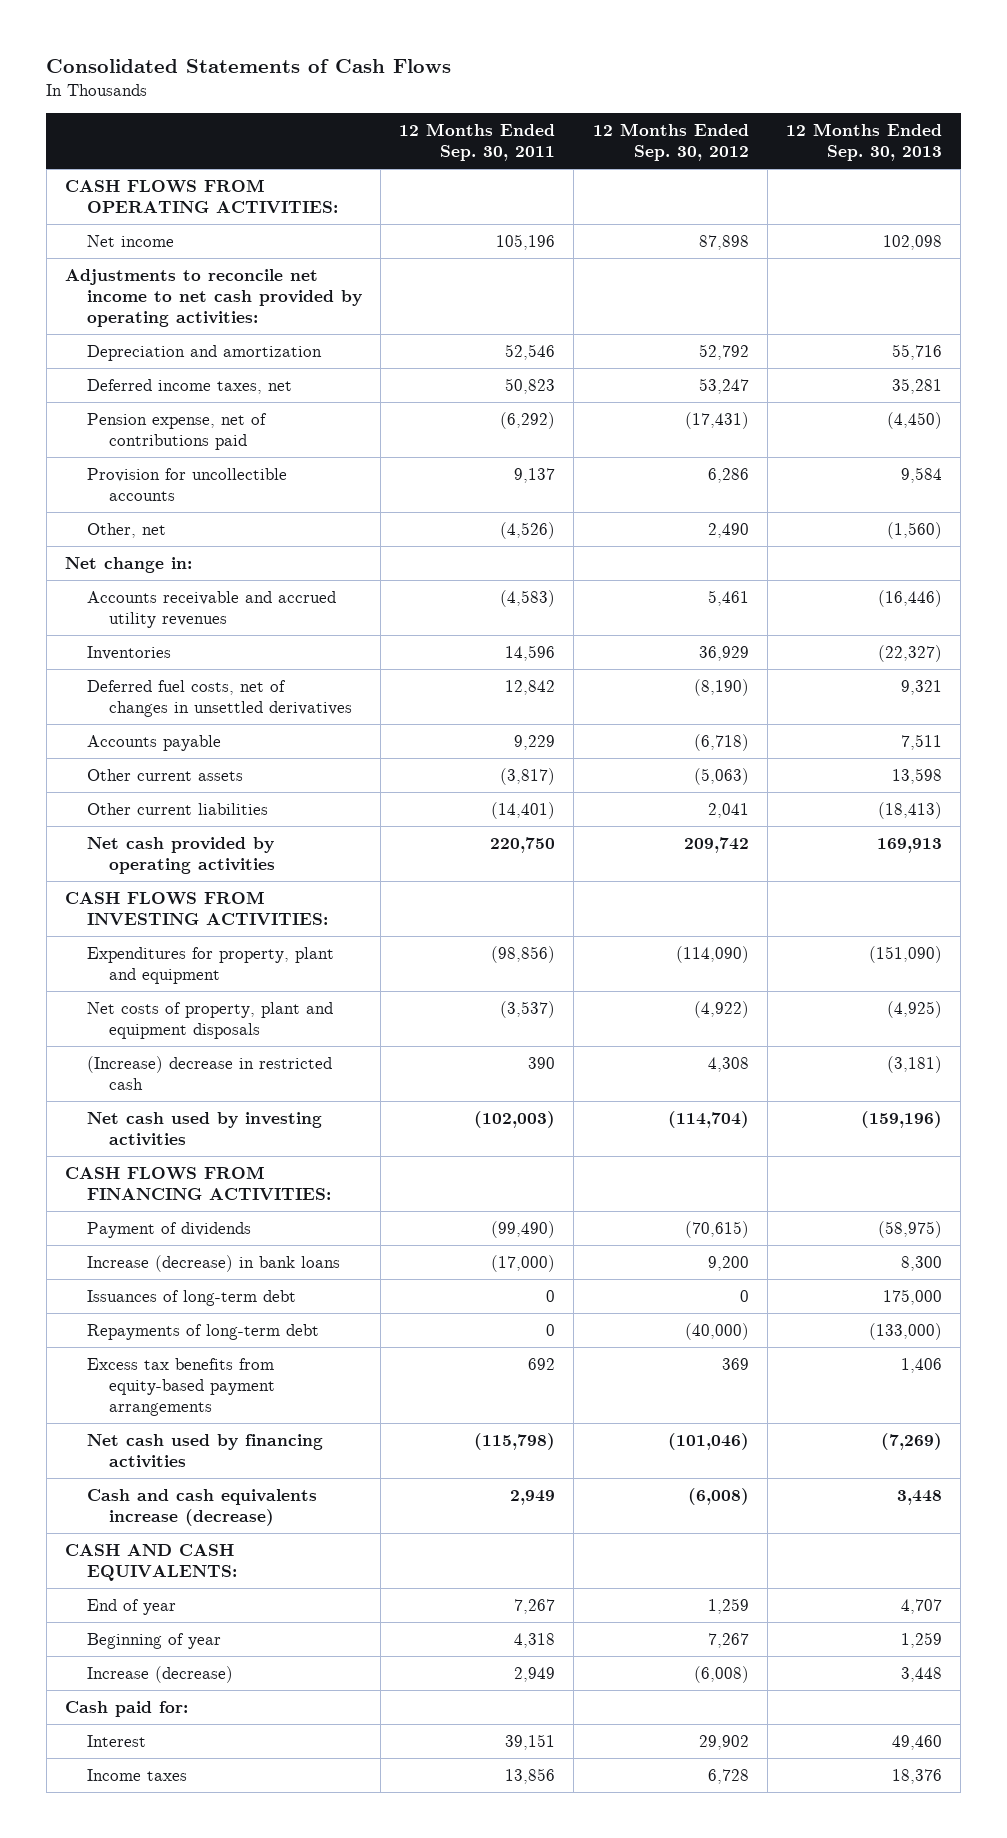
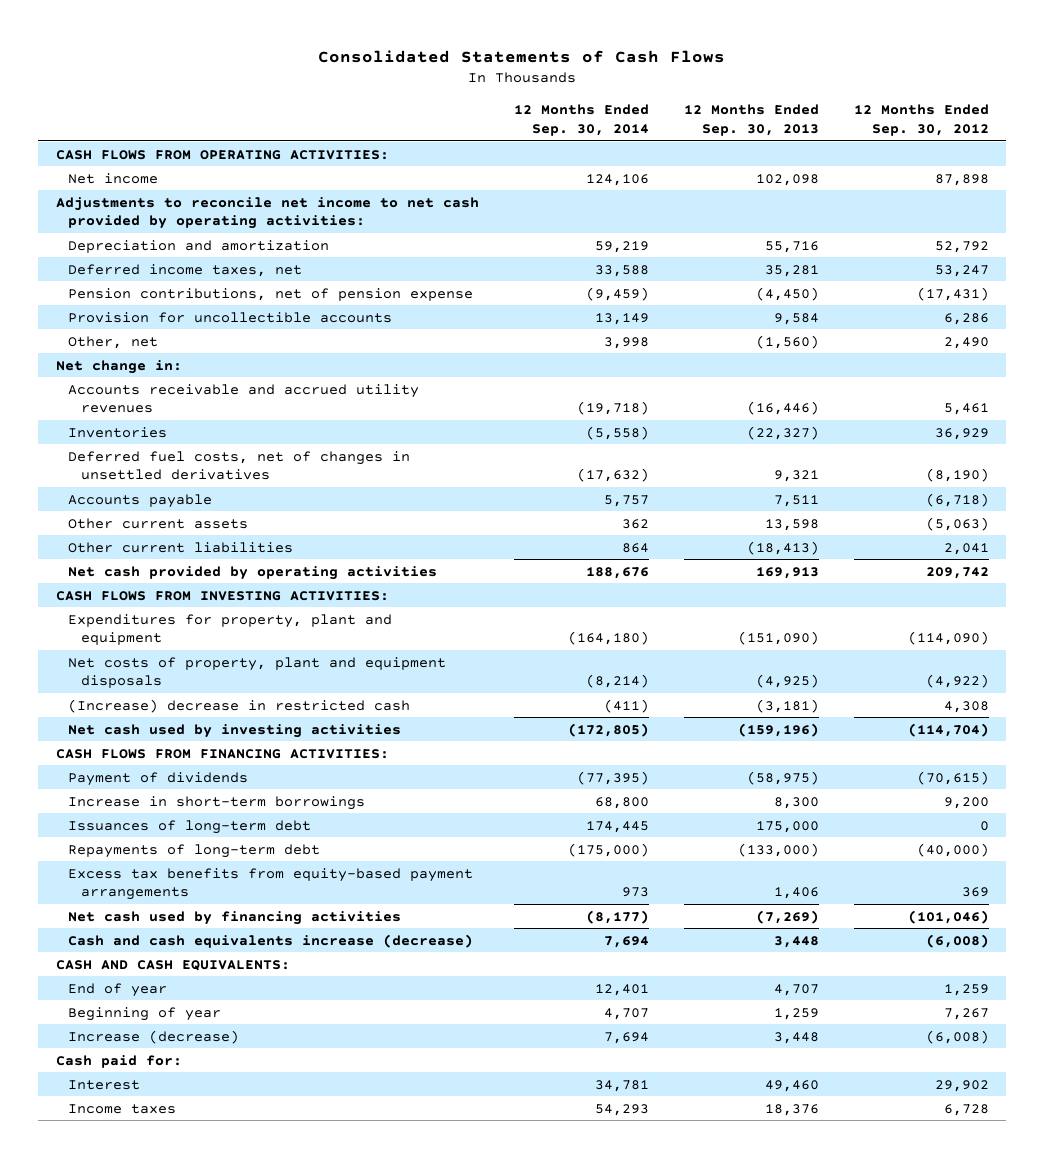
[399,123,556,162] 12 Months Ended Sep. 30, 2011 -> none
none -> [513,104,649,136] 12 Months Ended Sep. 30, 2014
[86,412,267,450] Pension expense, net of contributions paid -> [68,287,474,301] Pension contributions, net of pension expense
[86,1254,340,1272] Increase (decrease) in bank loans -> [68,795,366,810] Increase in short-term borrowings

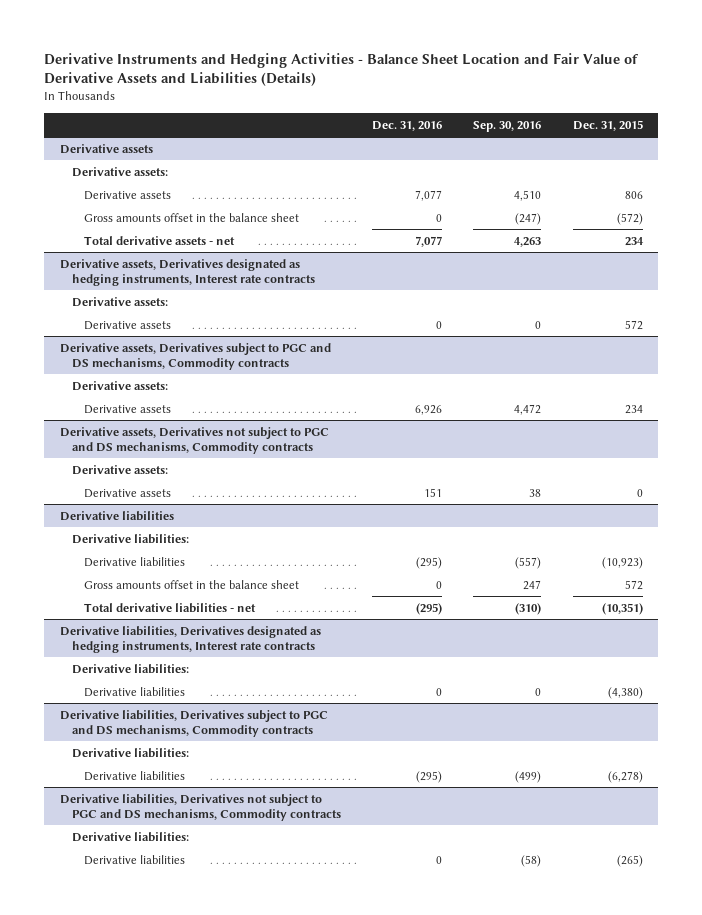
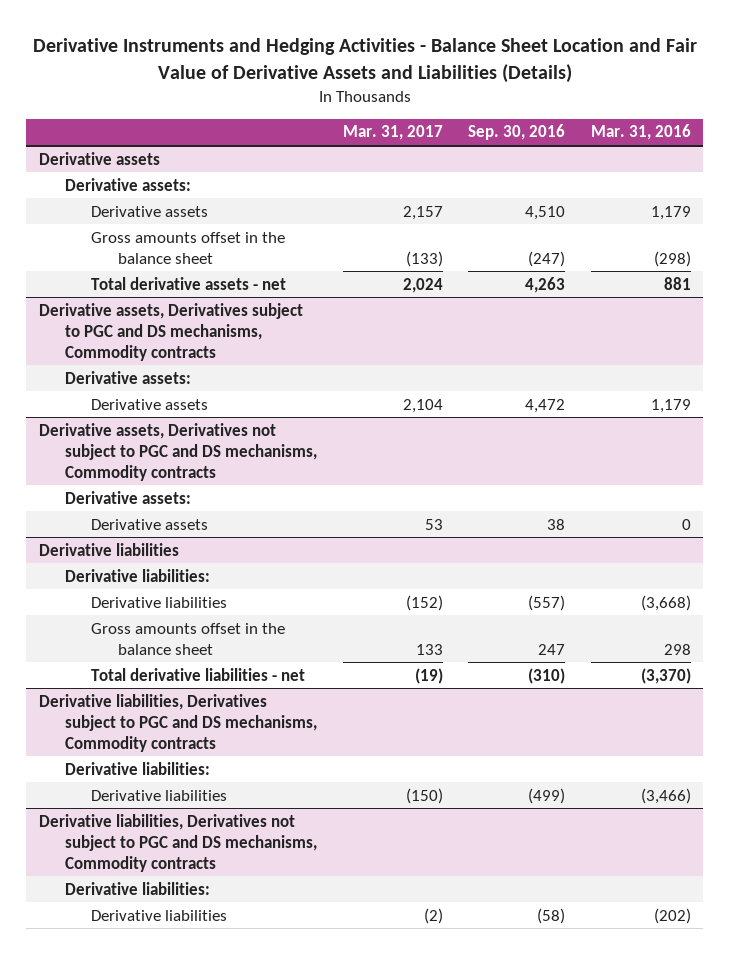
[372,120,443,131] Dec. 31, 2016 -> none
[572,119,643,131] Dec. 31, 2015 -> none
none -> [342,125,443,141] Mar. 31, 2017
none -> [590,124,691,141] Mar. 31, 2016
[59,258,315,286] Derivative assets, Derivatives designated as hedging instruments, Interest rate contracts -> none
[71,296,168,307] Derivative assets: -> none
[84,320,172,330] Derivative assets -> none
[59,625,321,653] Derivative liabilities, Derivatives designated as hedging instruments, Interest rate contracts -> none
[71,663,189,674] Derivative liabilities: -> none
[84,686,186,697] Derivative liabilities -> none

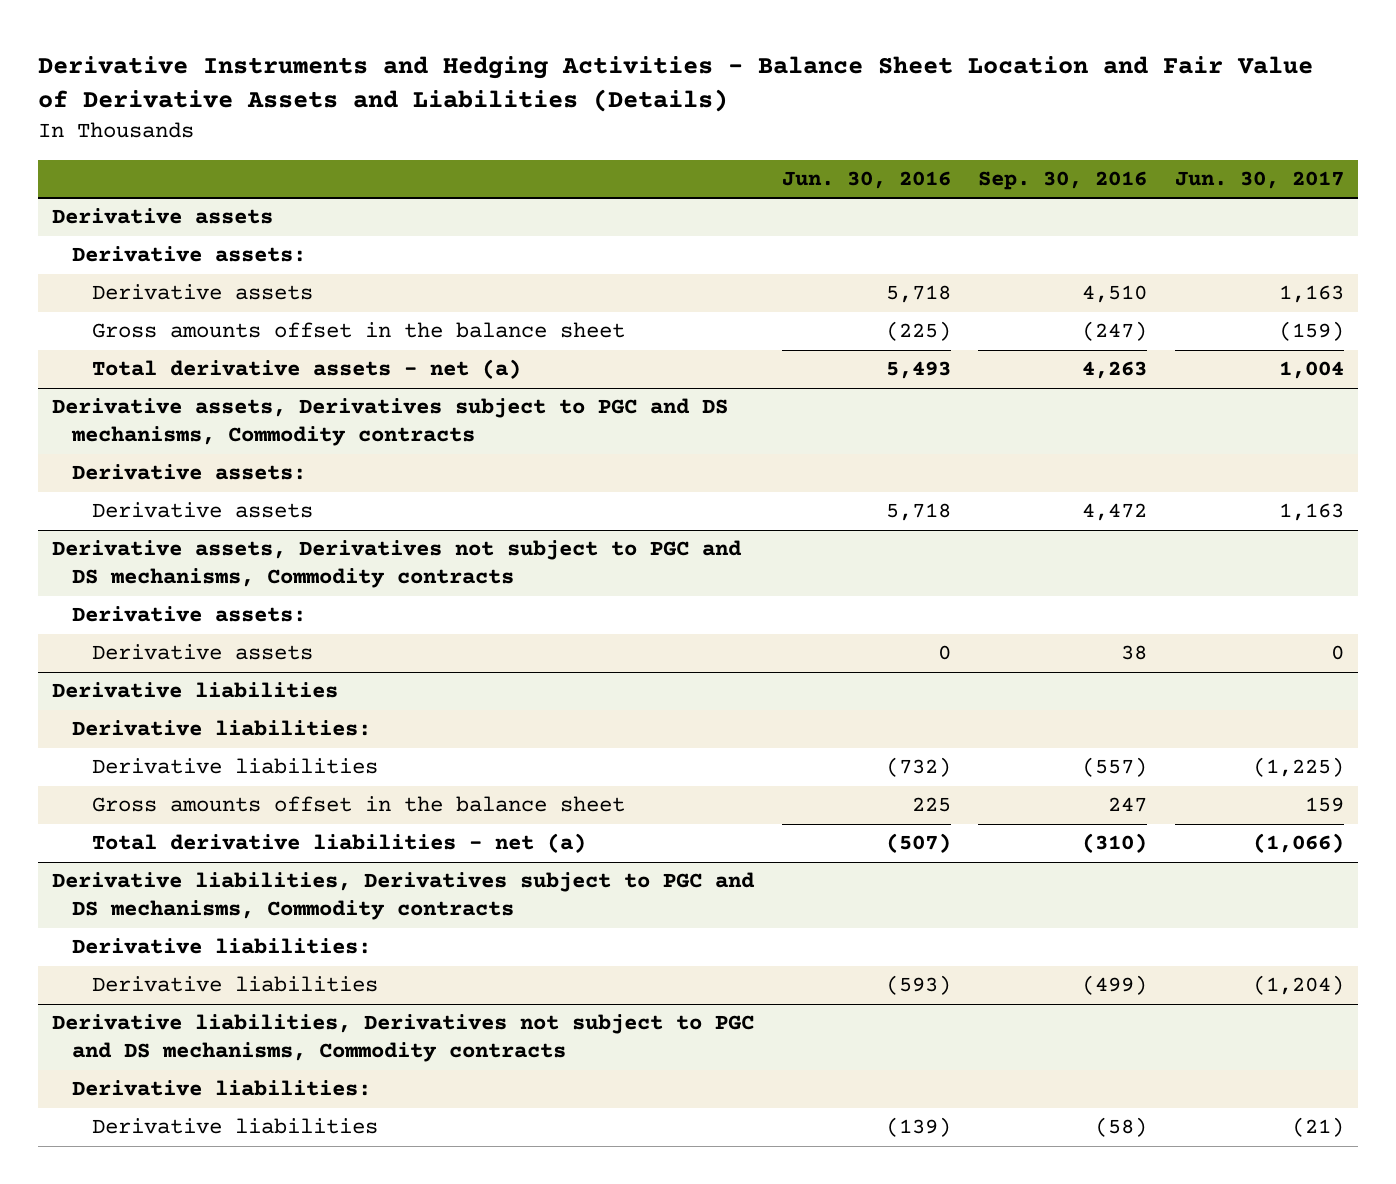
[342,125,443,141] Mar. 31, 2017 -> none
[590,124,691,141] Mar. 31, 2016 -> none
none -> [781,171,951,190] Jun. 30, 2016
none -> [1175,171,1345,190] Jun. 30, 2017
[91,276,287,290] Total derivative assets - net -> [91,359,521,380] Total derivative assets - net (a)
[91,667,306,681] Total derivative liabilities - net -> [91,833,586,854] Total derivative liabilities - net (a)

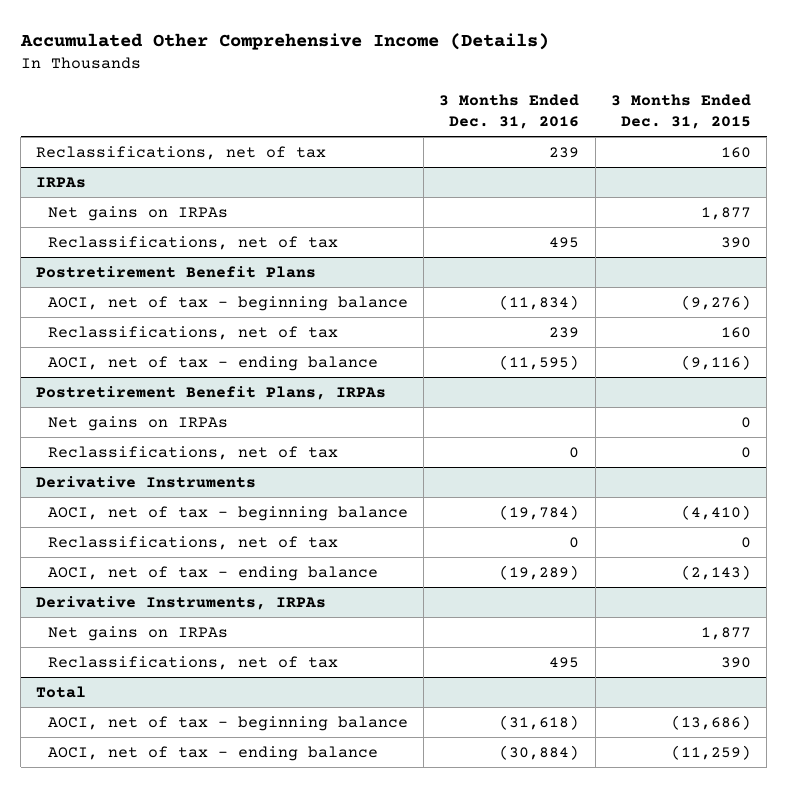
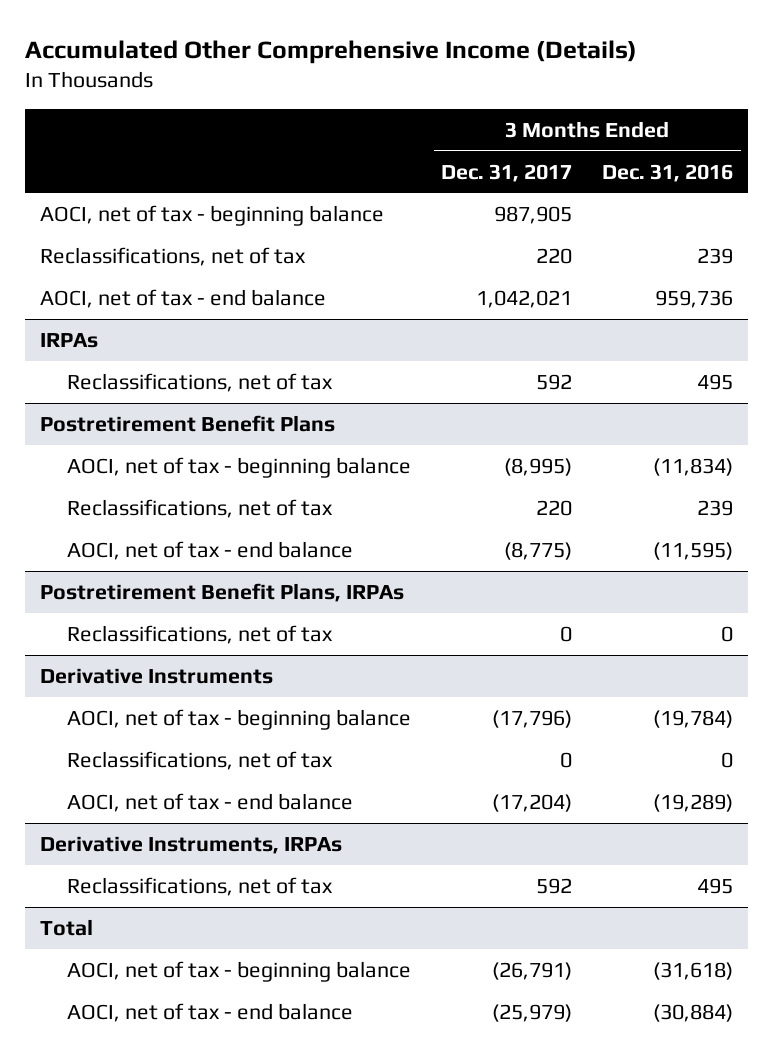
[610,93,751,129] 3 Months Ended Dec. 31, 2015 -> none
none -> [441,163,573,182] Dec. 31, 2017
none -> [39,204,384,226] AOCI, net of tax - beginning balance
none -> [39,288,326,308] AOCI, net of tax - end balance
[48,205,229,221] Net gains on IRPAs -> none
[48,355,379,371] AOCI, net of tax - ending balance -> [67,540,354,560] AOCI, net of tax - end balance
[48,415,229,431] Net gains on IRPAs -> none
[48,565,379,581] AOCI, net of tax - ending balance -> [67,792,354,812] AOCI, net of tax - end balance
[48,625,229,641] Net gains on IRPAs -> none
[48,745,379,761] AOCI, net of tax - ending balance -> [67,1002,354,1022] AOCI, net of tax - end balance

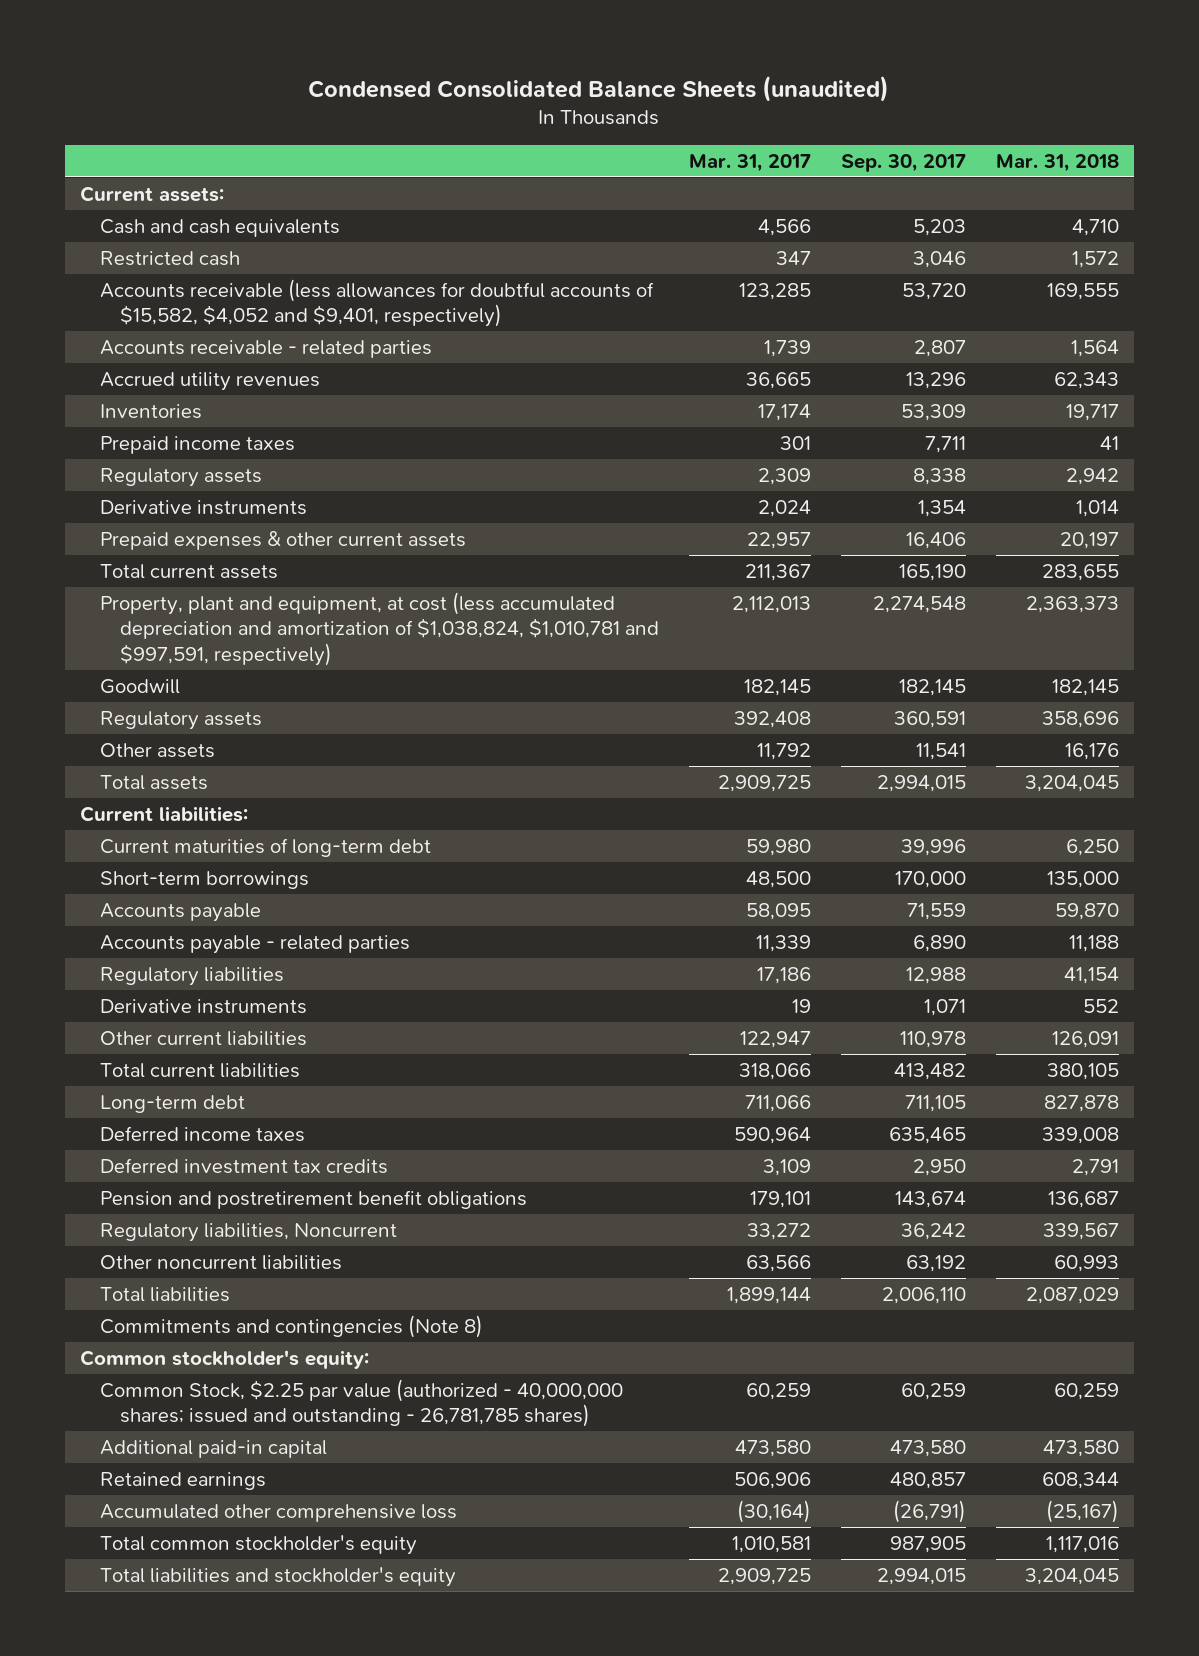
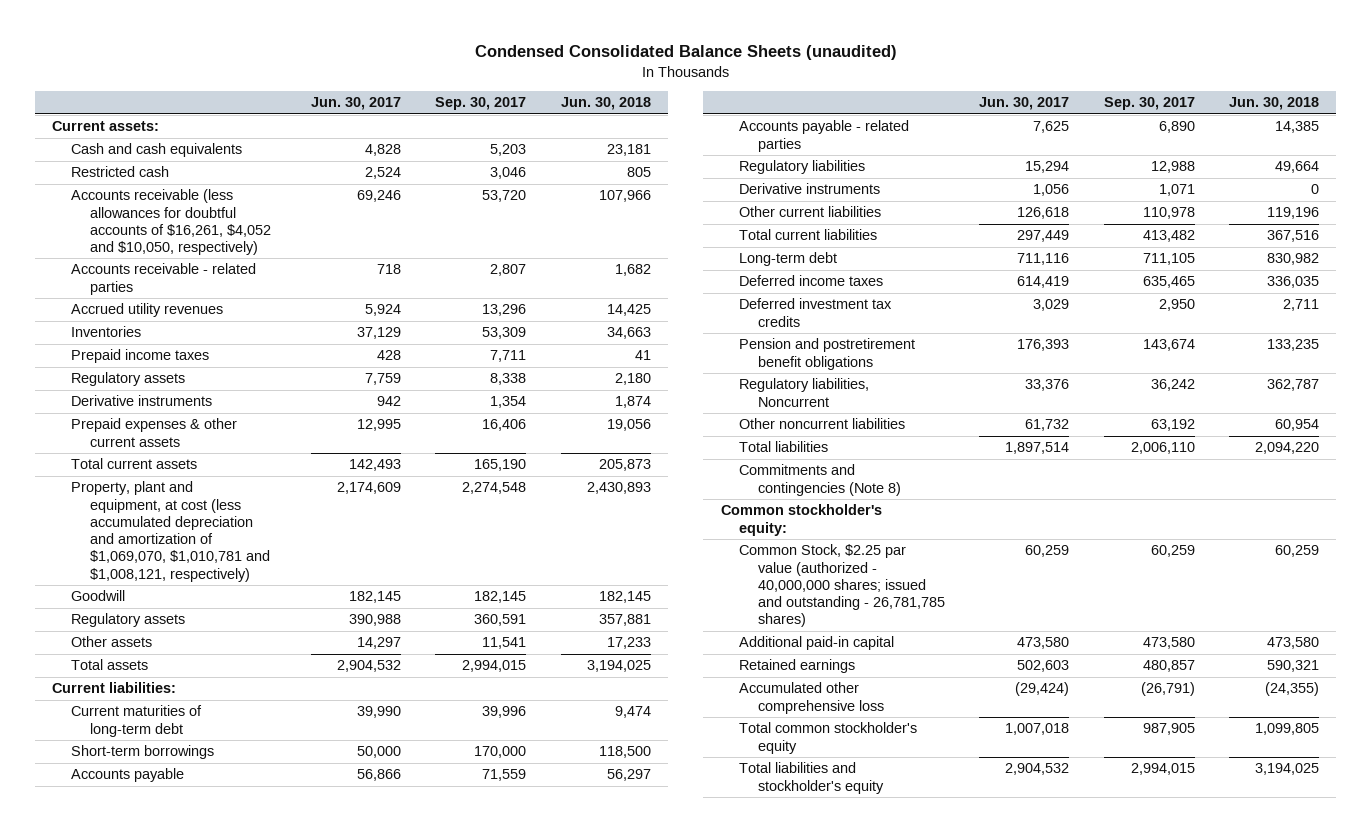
[688,153,811,172] Mar. 31, 2017 -> none
[995,153,1119,172] Mar. 31, 2018 -> none
none -> [311,97,402,111] Jun. 30, 2017
none -> [560,97,651,111] Jun. 30, 2018
[99,278,654,328] Accounts receivable (less allowances for doubtful accounts of $15,582, $4,052 and $9,401, respectively) -> [71,189,272,256] Accounts receivable (less allowances for doubtful accounts of $16,261, $4,052 and $10,050, respectively)
[99,591,660,667] Property, plant and equipment, at cost (less accumulated depreciation and amortization of $1,038,824, $1,010,781 and $997,591, respectively) -> [71,481,271,582] Property, plant and equipment, at cost (less accumulated depreciation and amortization of $1,069,070, $1,010,781 and $1,008,121, respectively)

